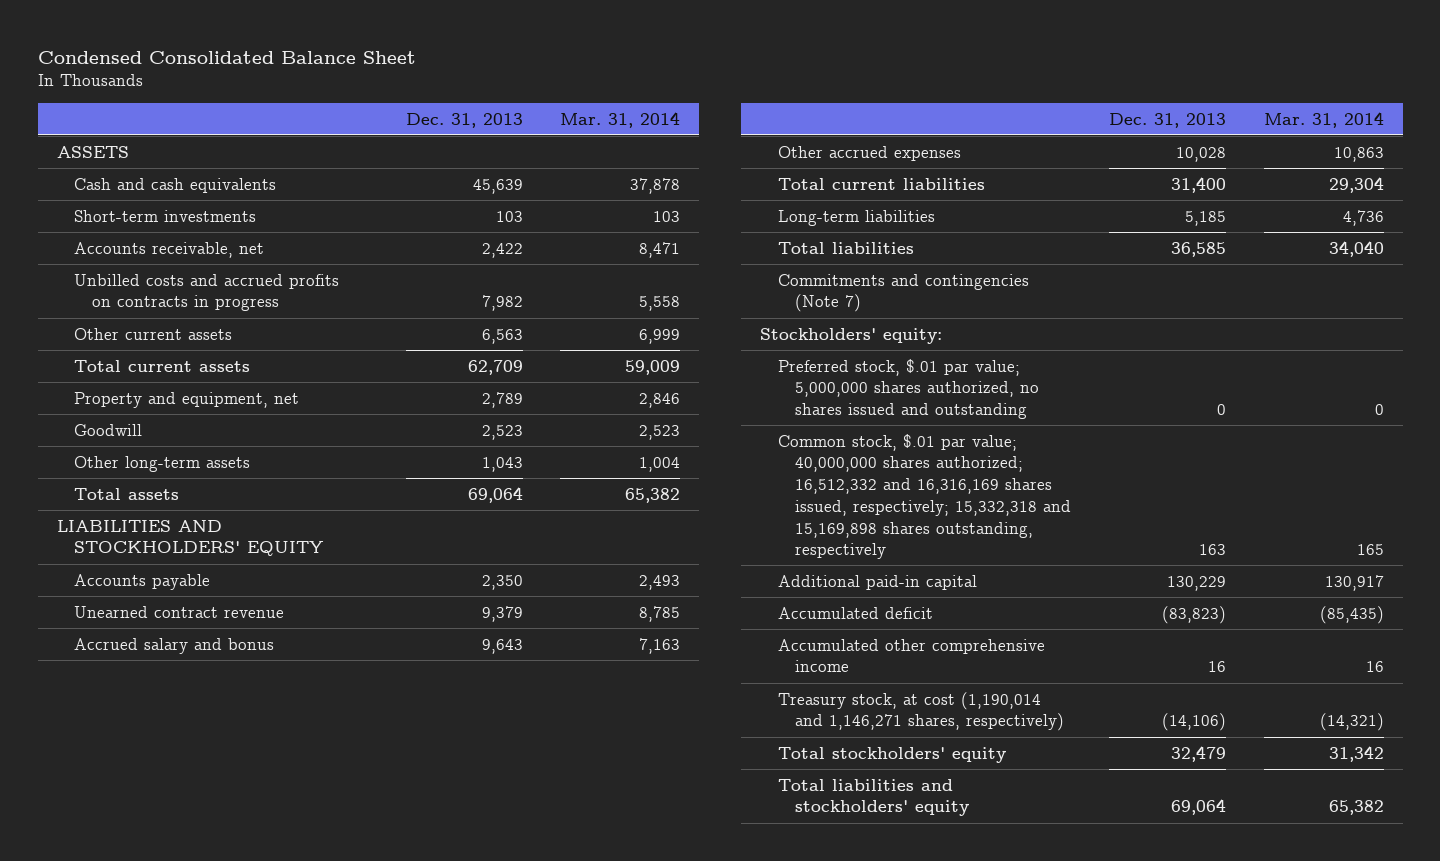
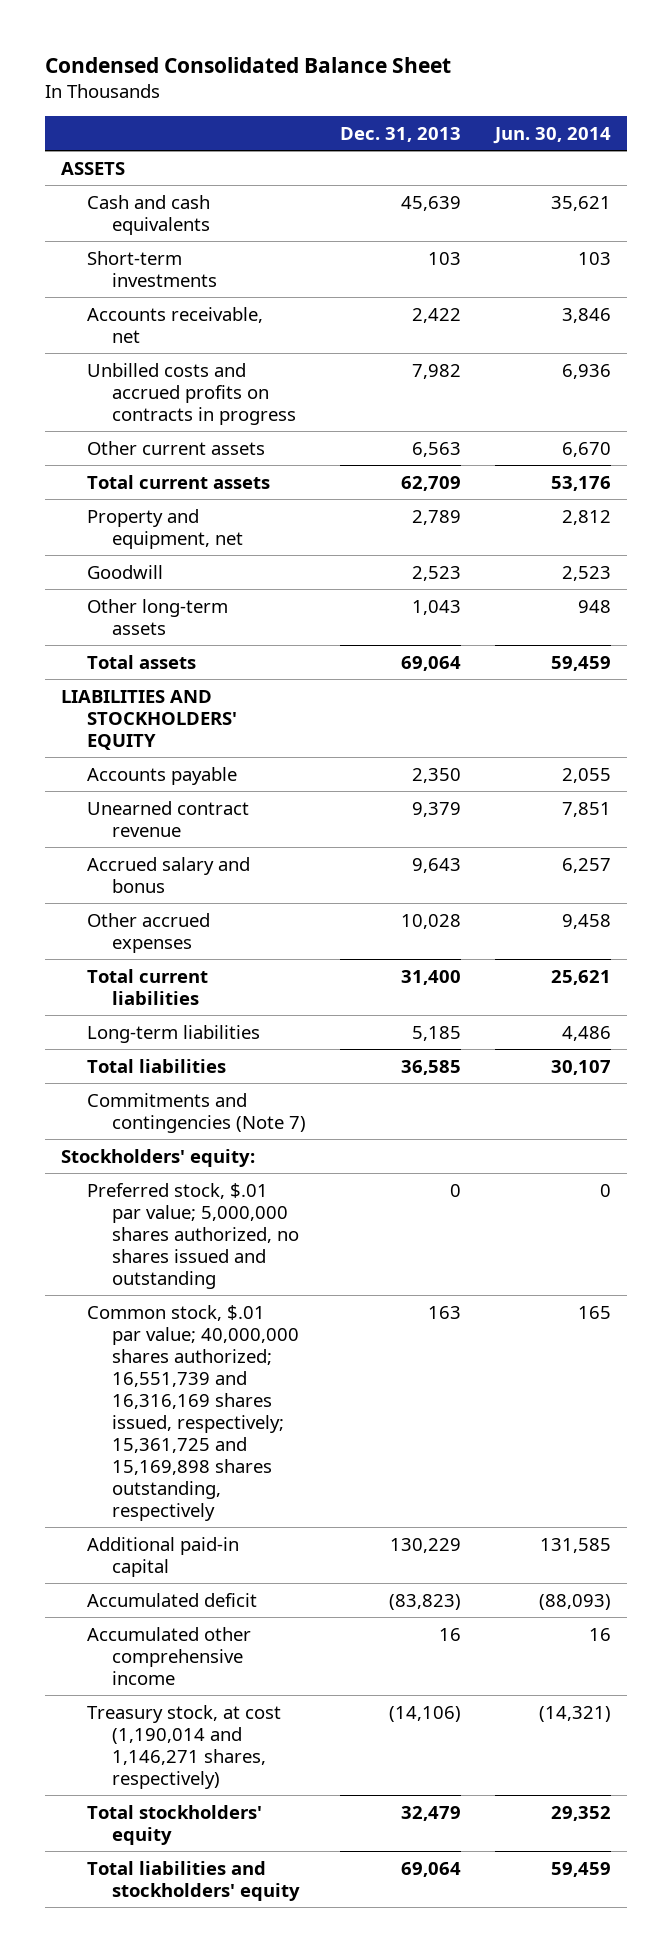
[560,111,681,128] Mar. 31, 2014 -> none
none -> [492,126,611,144] Jun. 30, 2014
[777,433,1072,560] Common stock, $.01 par value; 40,000,000 shares authorized; 16,512,332 and 16,316,169 shares issued, respectively; 15,332,318 and 15,169,898 shares outstanding, respectively -> [86,1304,300,1521] Common stock, $.01 par value; 40,000,000 shares authorized; 16,551,739 and 16,316,169 shares issued, respectively; 15,361,725 and 15,169,898 shares outstanding, respectively

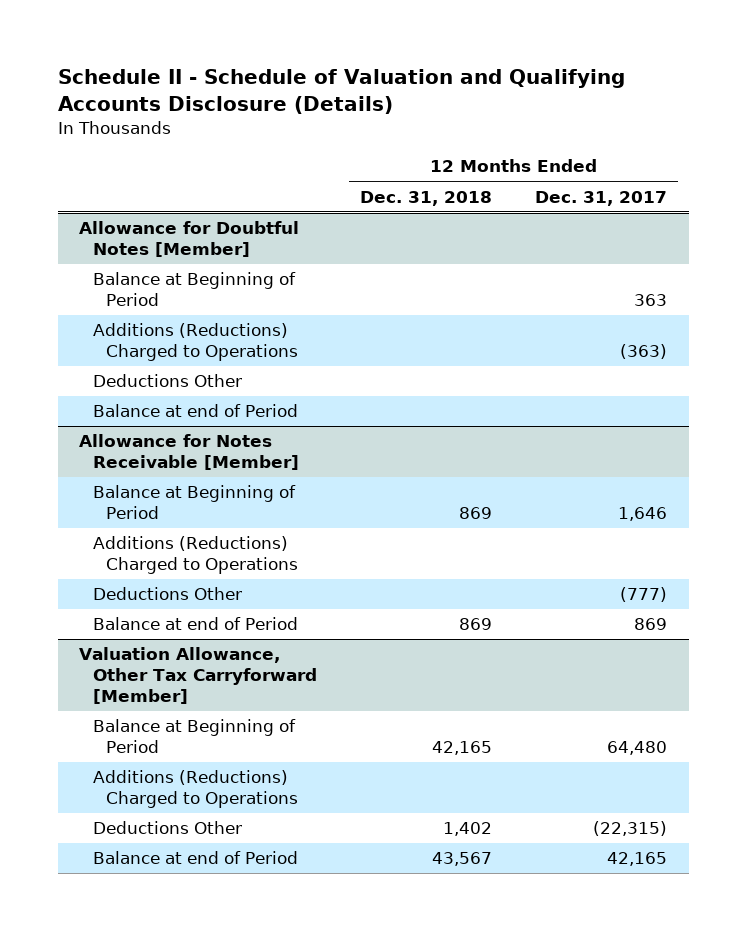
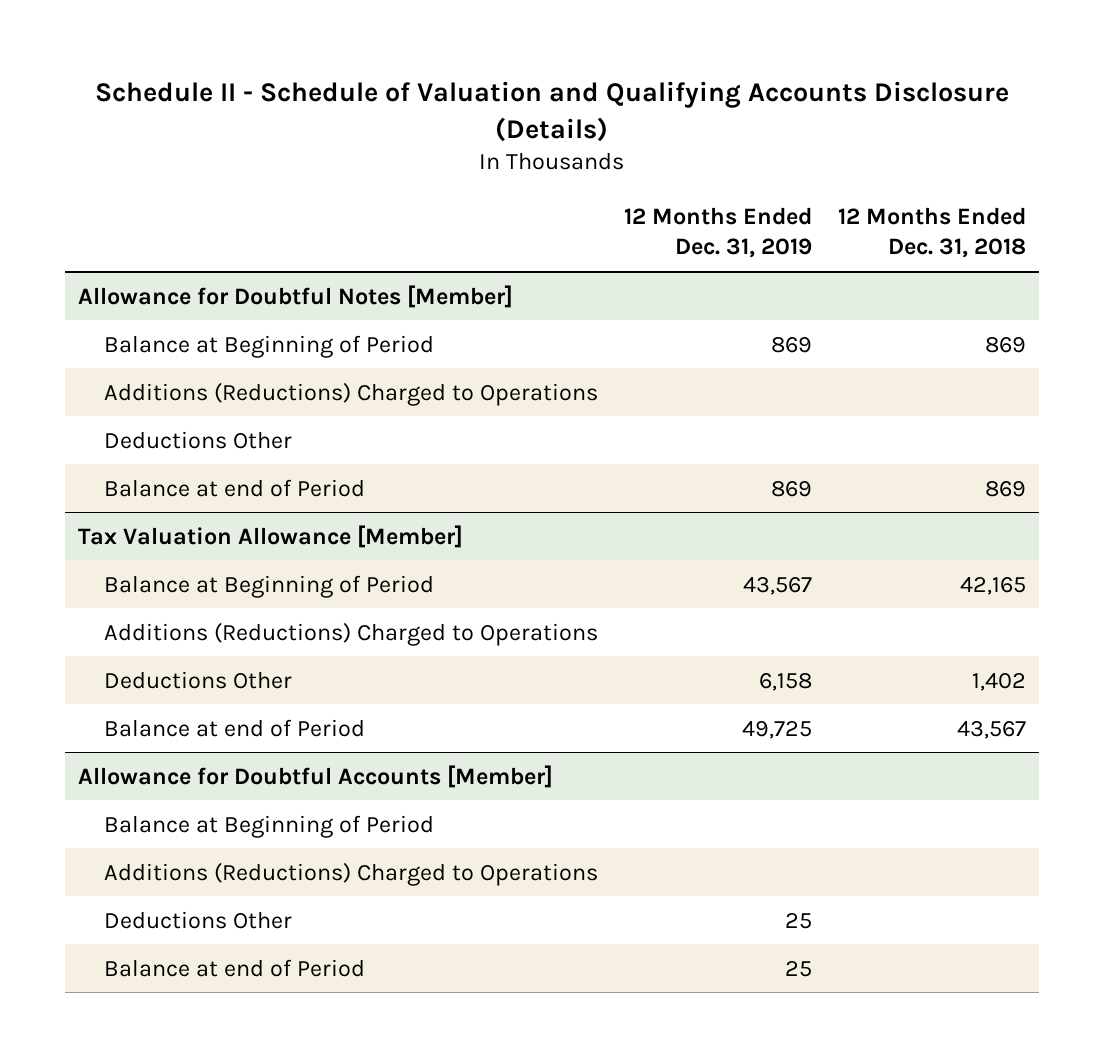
[535,190,668,206] Dec. 31, 2017 -> none
none -> [623,207,812,259] 12 Months Ended Dec. 31, 2019
[92,272,296,307] Balance at Beginning of Period -> none
[92,323,299,362] Additions (Reductions) Charged to Operations -> none
[92,374,242,388] Deductions Other -> none
[92,404,298,418] Balance at end of Period -> none
[79,434,299,471] Allowance for Notes Receivable [Member] -> none
[79,647,317,704] Valuation Allowance, Other Tax Carryforward [Member] -> [77,524,463,548] Tax Valuation Allowance [Member]
none -> [77,764,553,788] Allowance for Doubtful Accounts [Member]
none -> [103,814,434,838] Balance at Beginning of Period
none -> [103,861,598,886] Additions (Reductions) Charged to Operations
none -> [103,910,292,929] Deductions Other
none -> [103,958,365,977] Balance at end of Period

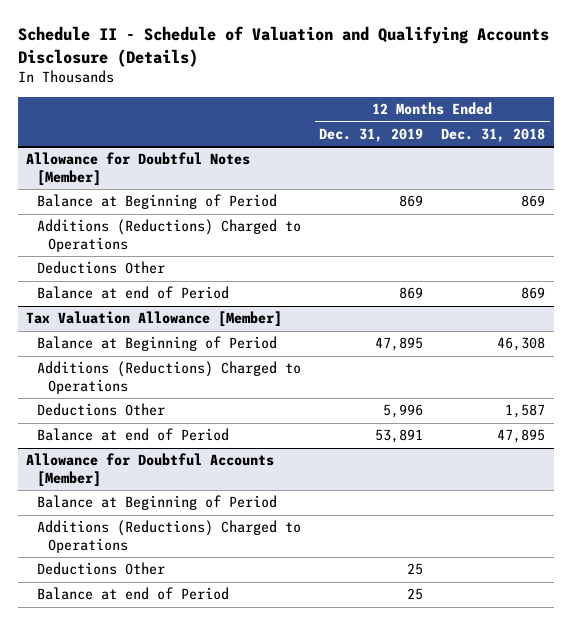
[742,576,812,595] 43,567 -> [375,337,424,352] 47,895
[959,576,1026,595] 42,165 -> [497,337,546,352] 46,308
[758,672,812,691] 6,158 -> [383,404,424,419] 5,996
[971,672,1026,691] 1,402 -> [505,404,546,419] 1,587
[741,720,812,739] 49,725 -> [375,429,424,444] 53,891
[956,720,1026,739] 43,567 -> [497,429,546,444] 47,895

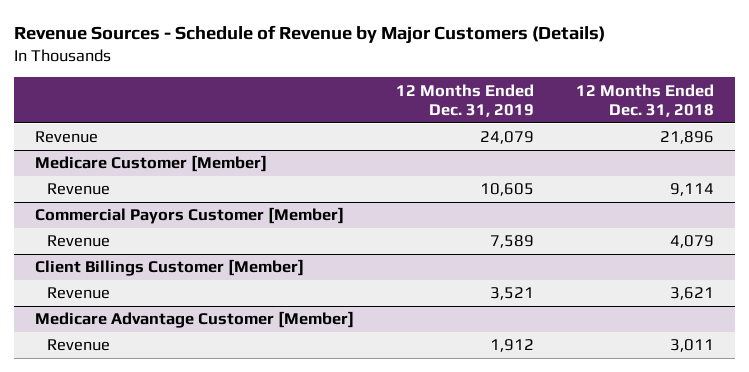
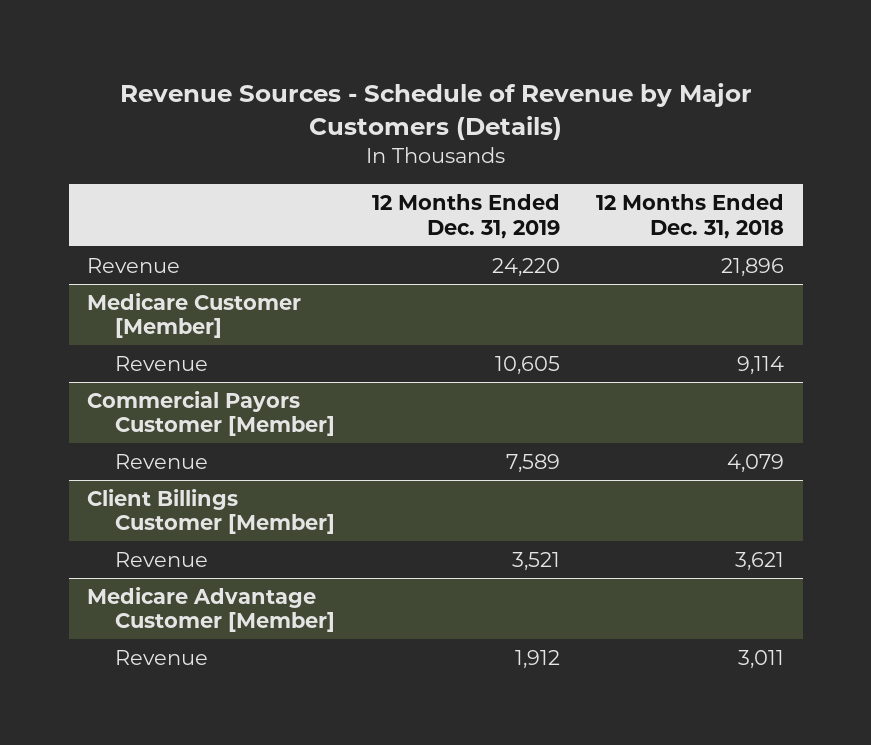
[480,131,535,145] 24,079 -> [491,257,560,277] 24,220

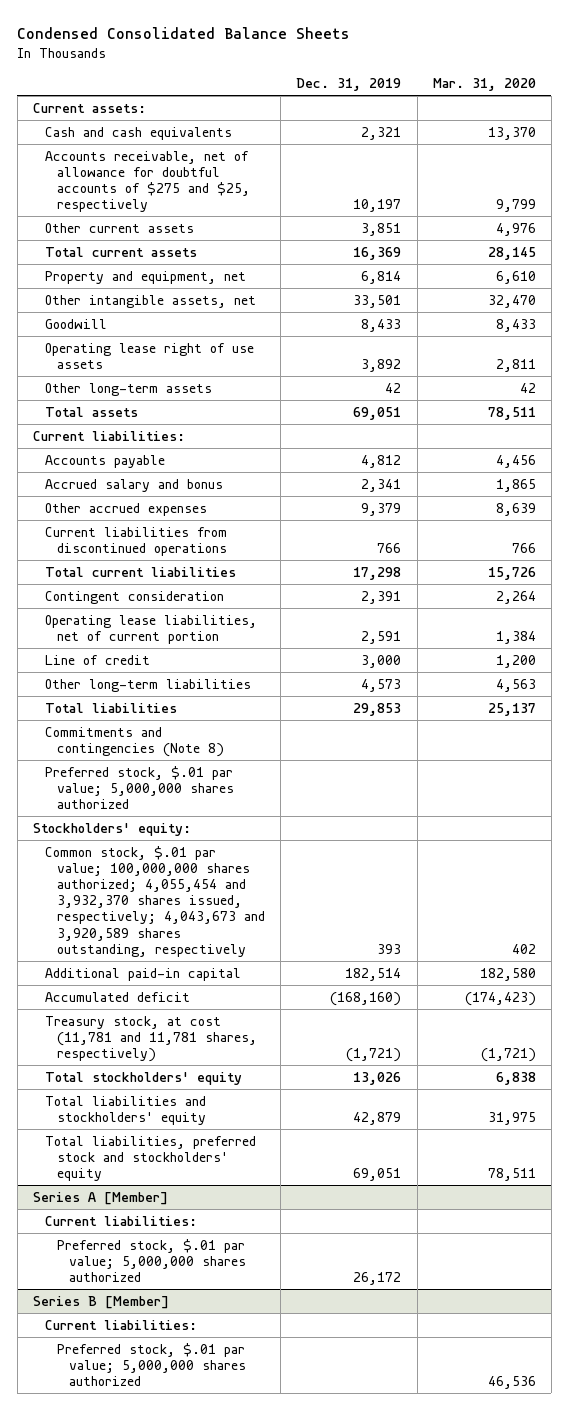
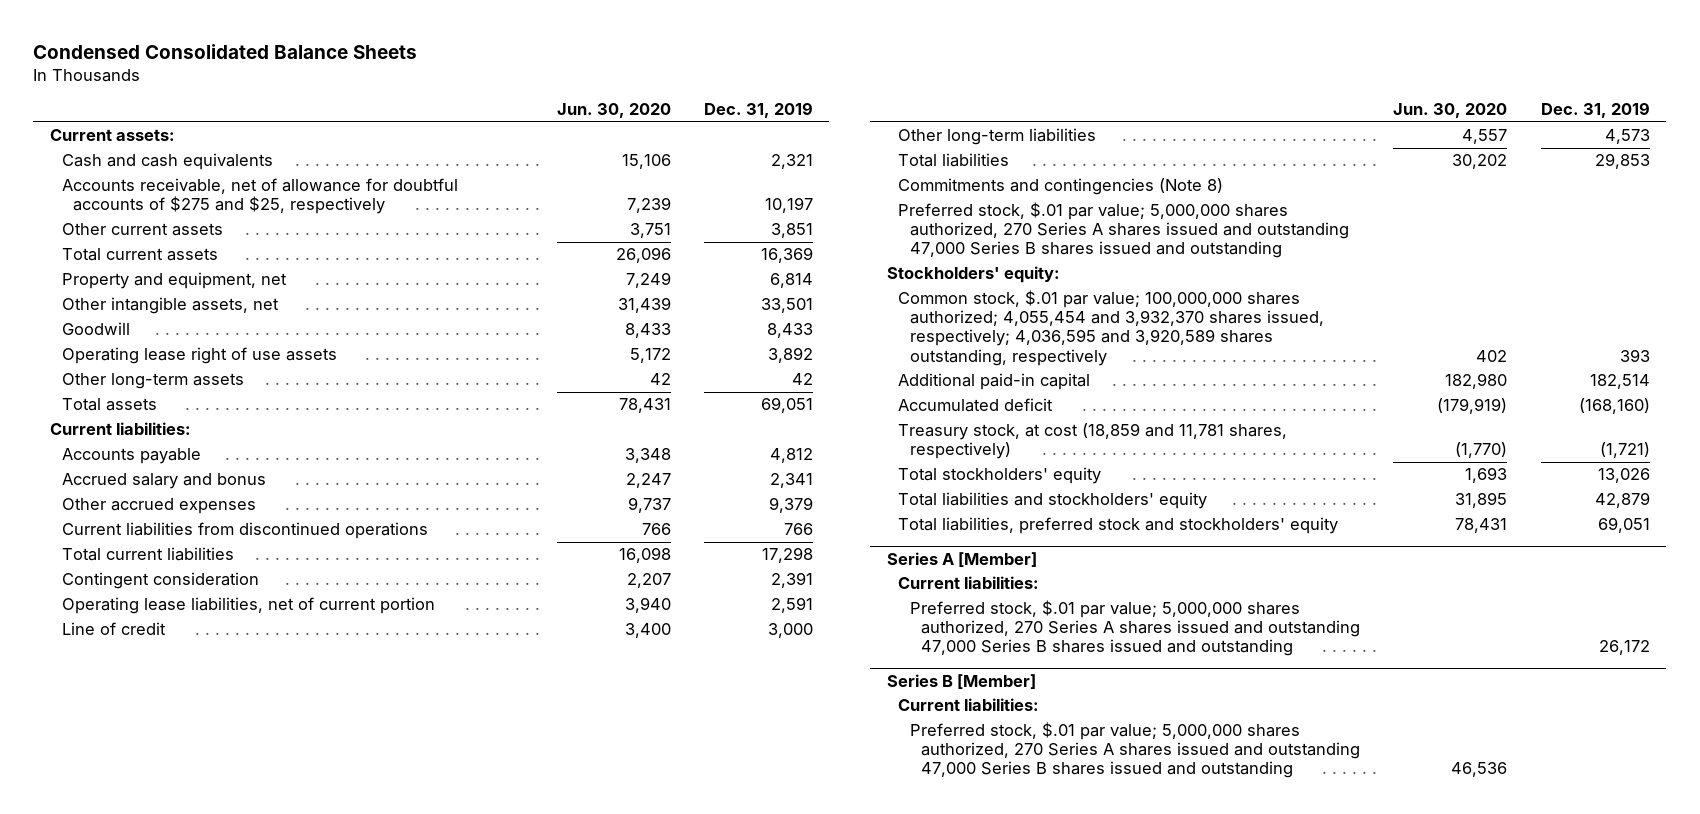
[432,78,536,92] Mar. 31, 2020 -> none
none -> [556,103,671,119] Jun. 30, 2020
[45,765,235,810] Preferred stock, $.01 par value; 5,000,000 shares authorized -> [898,202,1349,259] Preferred stock, $.01 par value; 5,000,000 shares authorized, 270 Series A shares issued and outstanding 47,000 Series B shares issued and outstanding
[45,845,266,957] Common stock, $.01 par value; 100,000,000 shares authorized; 4,055,454 and 3,932,370 shares issued, respectively; 4,043,673 and 3,920,589 shares outstanding, respectively -> [898,290,1324,366] Common stock, $.01 par value; 100,000,000 shares authorized; 4,055,454 and 3,932,370 shares issued, respectively; 4,036,595 and 3,920,589 shares outstanding, respectively
[45,1015,258,1063] Treasury stock, at cost (11,781 and 11,781 shares, respectively) -> [898,423,1288,460] Treasury stock, at cost (18,859 and 11,781 shares, respectively)
[57,1238,247,1283] Preferred stock, $.01 par value; 5,000,000 shares authorized -> [909,600,1361,657] Preferred stock, $.01 par value; 5,000,000 shares authorized, 270 Series A shares issued and outstanding 47,000 Series B shares issued and outstanding
[57,1342,247,1387] Preferred stock, $.01 par value; 5,000,000 shares authorized -> [909,722,1361,779] Preferred stock, $.01 par value; 5,000,000 shares authorized, 270 Series A shares issued and outstanding 47,000 Series B shares issued and outstanding

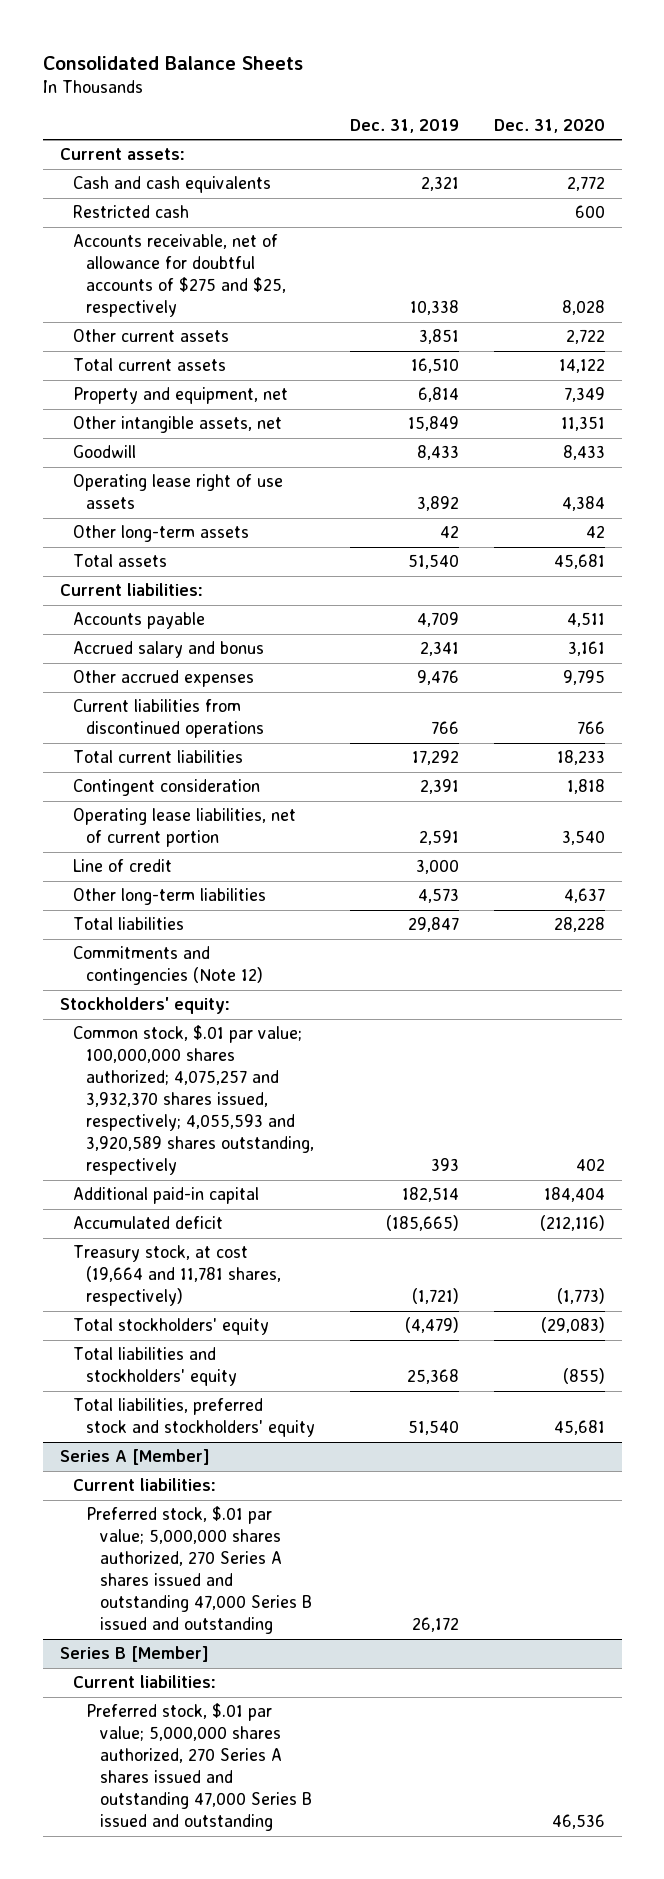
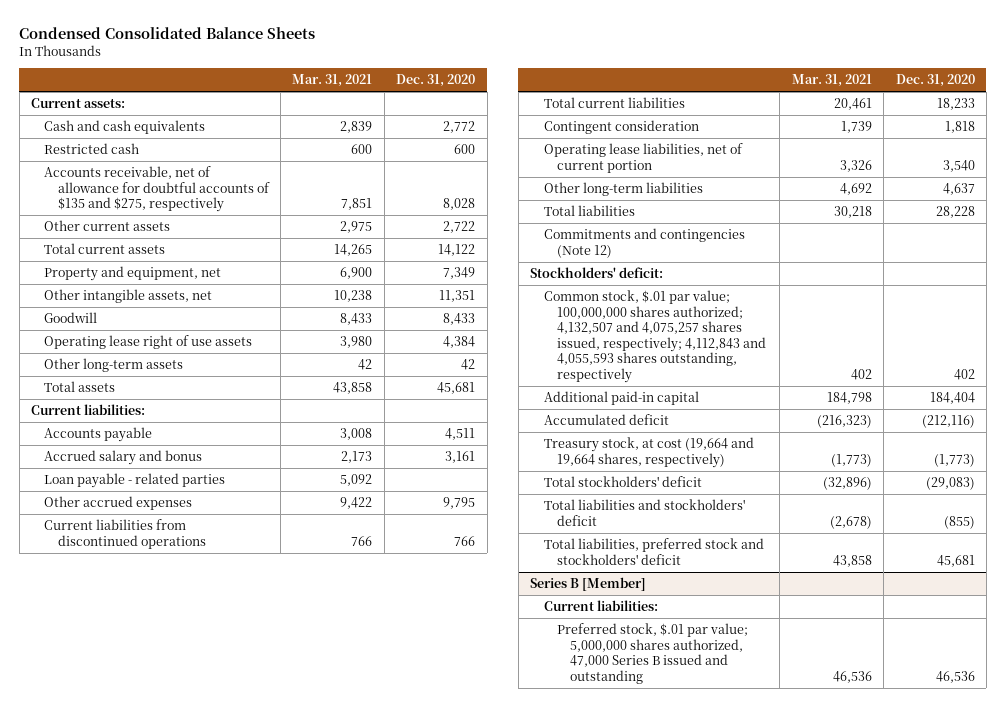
[42,55,303,70] Consolidated Balance Sheets -> [19,26,316,39] Condensed Consolidated Balance Sheets
[350,118,460,133] Dec. 31, 2019 -> none
none -> [292,74,373,88] Mar. 31, 2021
[73,234,287,318] Accounts receivable, net of allowance for doubtful accounts of $275 and $25, respectively -> [44,166,270,213] Accounts receivable, net of allowance for doubtful accounts of $135 and $275, respectively
none -> [44,473,226,489] Loan payable - related parties
[73,859,173,873] Line of credit -> none
[59,997,230,1015] Stockholders' equity: -> [530,267,664,279] Stockholders' deficit:
[73,1025,315,1176] Common stock, $.01 par value; 100,000,000 shares authorized; 4,075,257 and 3,932,370 shares issued, respectively; 4,055,593 and 3,920,589 shares outstanding, respectively -> [543,290,767,383] Common stock, $.01 par value; 100,000,000 shares authorized; 4,132,507 and 4,075,257 shares issued, respectively; 4,112,843 and 4,055,593 shares outstanding, respectively
[59,1449,210,1466] Series A [Member] -> none
[73,1478,217,1492] Current liabilities: -> none
[86,1506,312,1635] Preferred stock, $.01 par value; 5,000,000 shares authorized, 270 Series A shares issued and outstanding 47,000 Series B issued and outstanding -> none
[73,1245,282,1307] Treasury stock, at cost (19,664 and 11,781 shares, respectively) -> [543,437,754,468] Treasury stock, at cost (19,664 and 19,664 shares, respectively)
[73,1318,270,1336] Total stockholders' equity -> [543,476,702,488] Total stockholders' deficit
[73,1347,238,1387] Total liabilities and stockholders' equity -> [543,499,745,526] Total liabilities and stockholders' deficit
[73,1398,316,1438] Total liabilities, preferred stock and stockholders' equity -> [543,538,764,565] Total liabilities, preferred stock and stockholders' deficit
[86,1703,312,1832] Preferred stock, $.01 par value; 5,000,000 shares authorized, 270 Series A shares issued and outstanding 47,000 Series B issued and outstanding -> [557,623,749,684] Preferred stock, $.01 par value; 5,000,000 shares authorized, 47,000 Series B issued and outstanding

